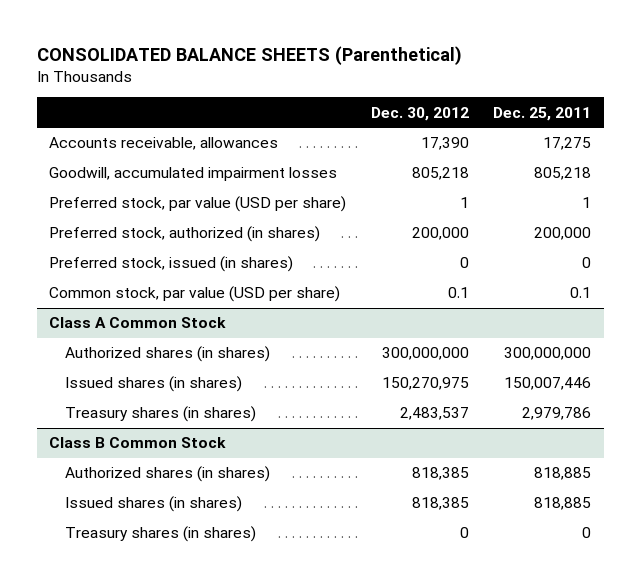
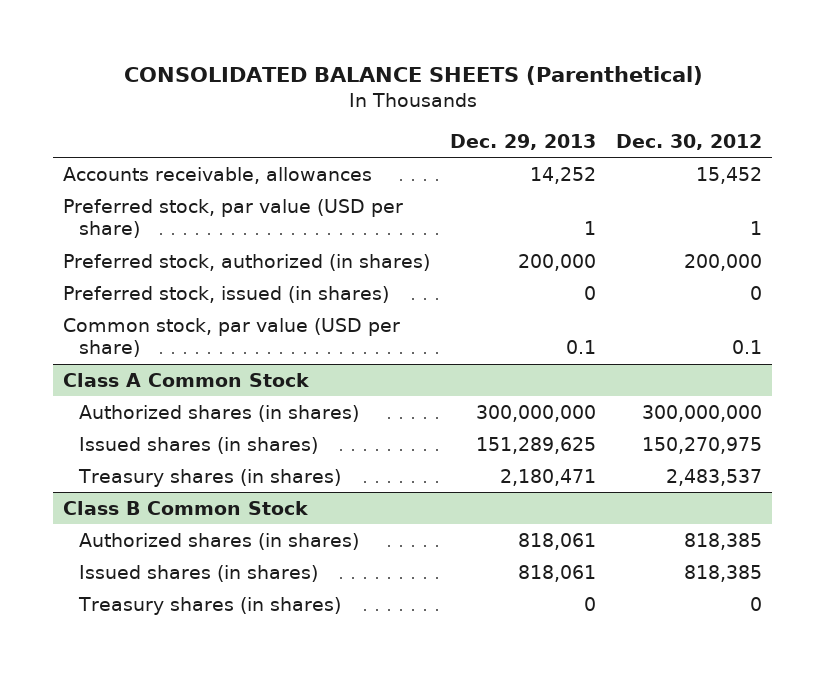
[493,106,592,121] Dec. 25, 2011 -> none
none -> [450,134,597,151] Dec. 29, 2013
[49,167,338,182] Goodwill, accumulated impairment losses -> none
[420,137,469,151] 17,390 -> [695,166,762,184] 15,452

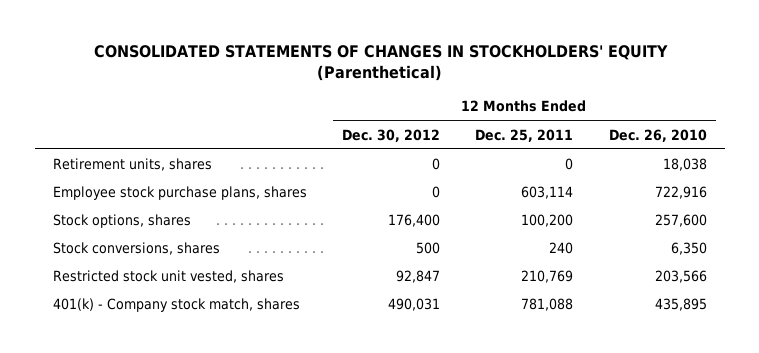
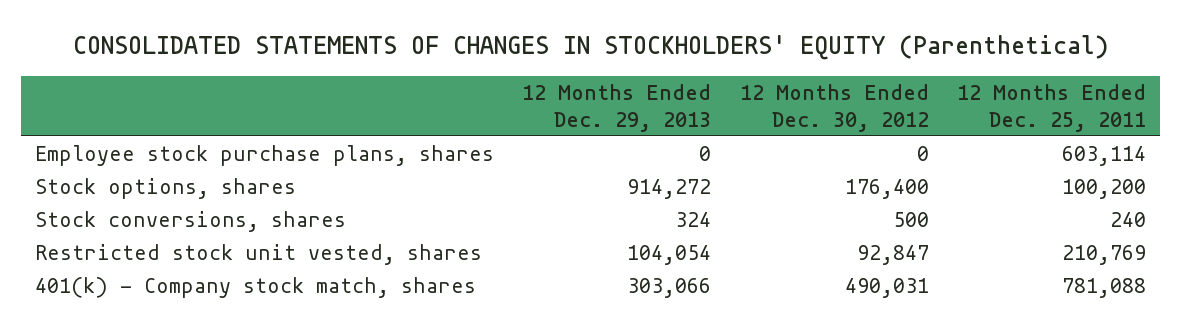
[608,128,707,142] Dec. 26, 2010 -> none
none -> [522,83,712,132] 12 Months Ended Dec. 29, 2013
[52,158,212,172] Retirement units, shares -> none

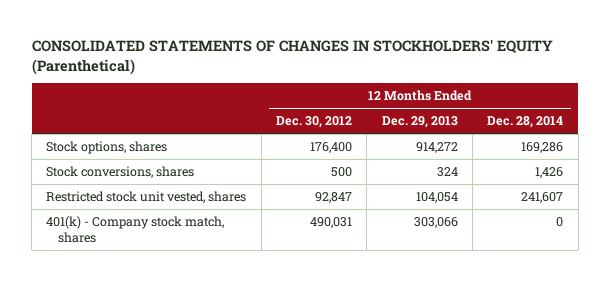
[957,83,1147,132] 12 Months Ended Dec. 25, 2011 -> none
none -> [487,116,564,129] Dec. 28, 2014
[35,144,495,166] Employee stock purchase plans, shares -> none

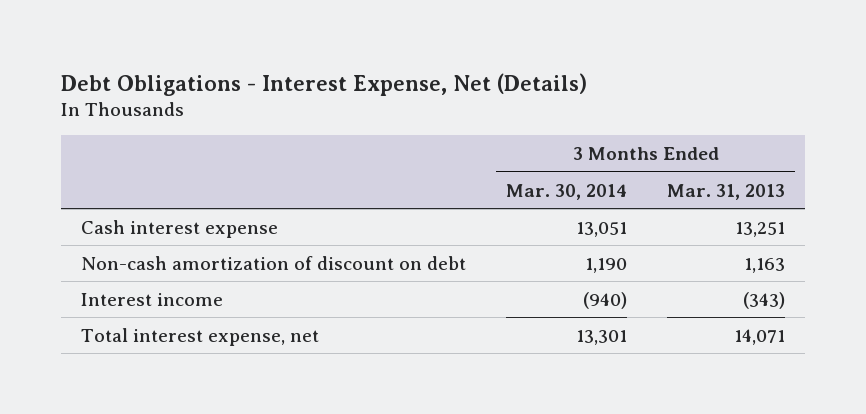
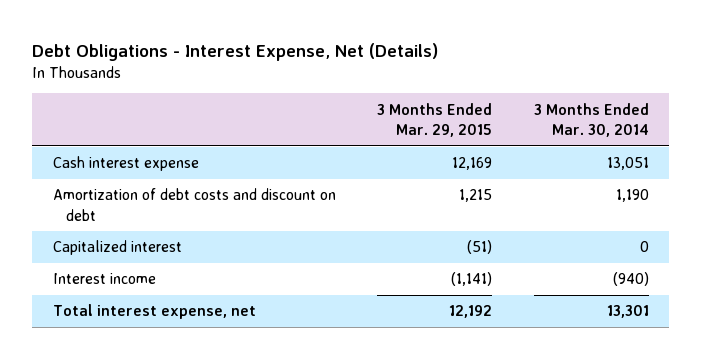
[666,183,785,200] Mar. 31, 2013 -> none
none -> [377,102,493,137] 3 Months Ended Mar. 29, 2015
[81,255,467,270] Non-cash amortization of discount on debt -> [53,188,337,221] Amortization of debt costs and discount on debt
none -> [53,240,183,256] Capitalized interest

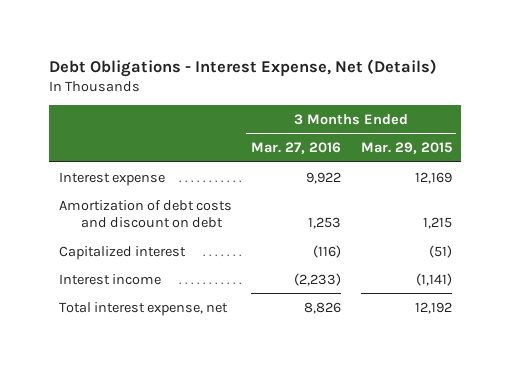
[533,102,649,137] 3 Months Ended Mar. 30, 2014 -> none
none -> [251,142,342,155] Mar. 27, 2016
[53,156,200,172] Cash interest expense -> [58,171,165,186] Interest expense

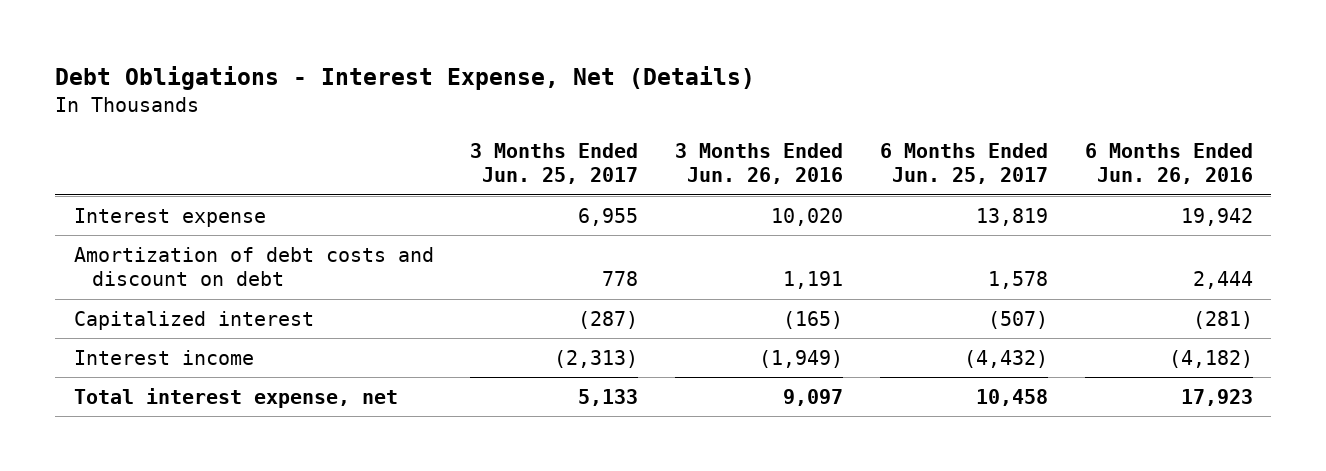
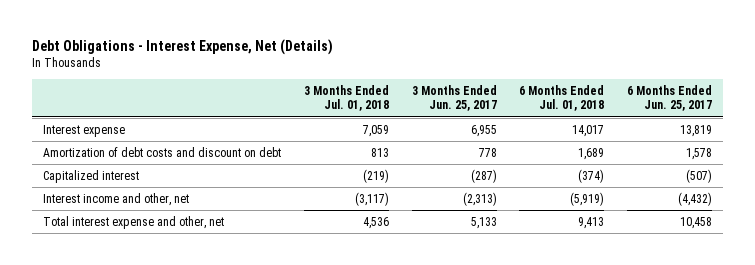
[675,142,844,185] 3 Months Ended Jun. 26, 2016 -> none
[1084,142,1253,185] 6 Months Ended Jun. 26, 2016 -> none
none -> [303,85,389,112] 3 Months Ended Jul. 01, 2018
none -> [519,85,605,112] 6 Months Ended Jul. 01, 2018
[73,349,254,365] Interest income -> [43,192,190,206] Interest income and other, net
[73,387,398,408] Total interest expense, net -> [43,215,225,229] Total interest expense and other, net

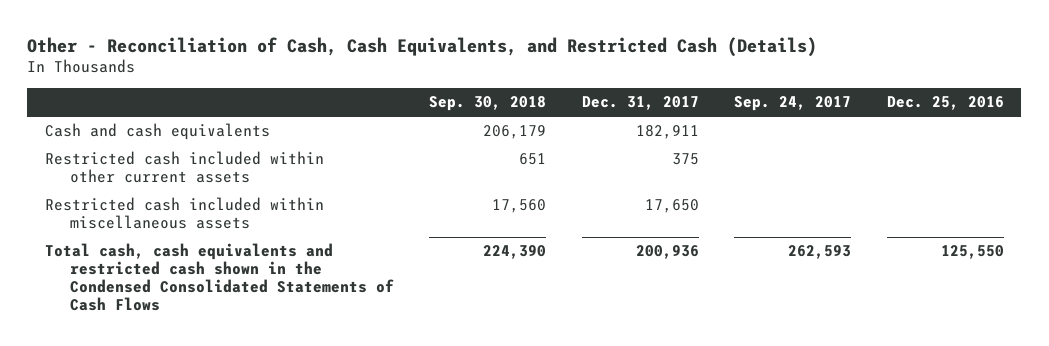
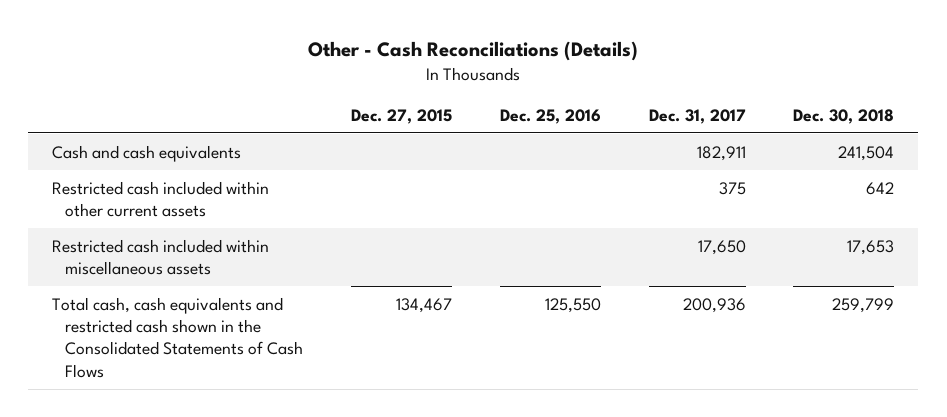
[27,36,818,57] Other - Reconciliation of Cash, Cash Equivalents, and Restricted Cash (Details) -> [308,40,639,61] Other - Cash Reconciliations (Details)
[429,96,547,112] Sep. 30, 2018 -> none
[734,96,852,112] Sep. 24, 2017 -> none
none -> [350,108,452,124] Dec. 27, 2015
none -> [793,108,895,124] Dec. 30, 2018
[45,243,394,312] Total cash, cash equivalents and restricted cash shown in the Condensed Consolidated Statements of Cash Flows -> [52,296,303,378] Total cash, cash equivalents and restricted cash shown in the Consolidated Statements of Cash Flows

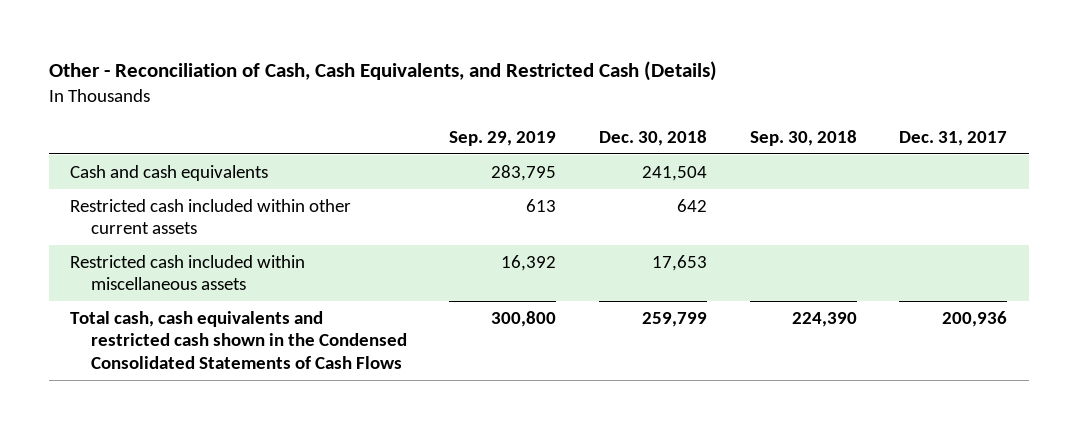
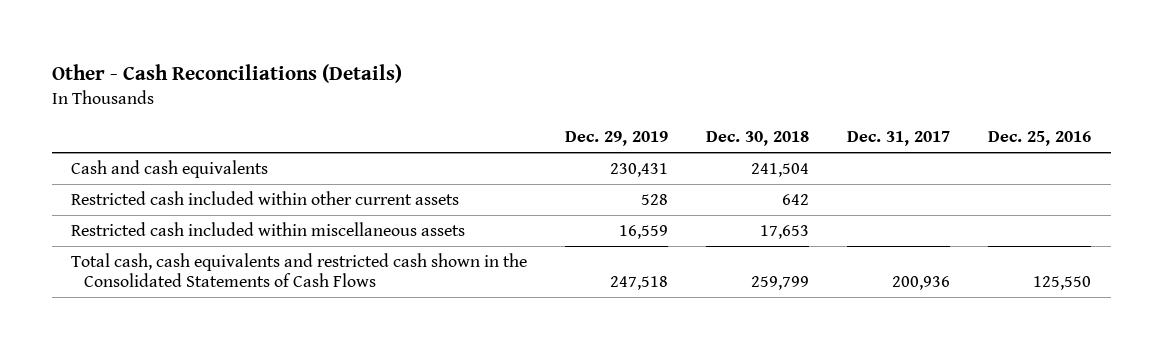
[48,61,717,82] Other - Reconciliation of Cash, Cash Equivalents, and Restricted Cash (Details) -> [52,63,403,83] Other - Cash Reconciliations (Details)
[449,130,557,146] Sep. 29, 2019 -> none
[749,129,857,146] Sep. 30, 2018 -> none
none -> [565,131,669,147] Dec. 29, 2019
none -> [988,131,1092,147] Dec. 25, 2016
[69,310,407,369] Total cash, cash equivalents and restricted cash shown in the Condensed Consolidated Statements of Cash Flows -> [71,253,528,288] Total cash, cash equivalents and restricted cash shown in the Consolidated Statements of Cash Flows

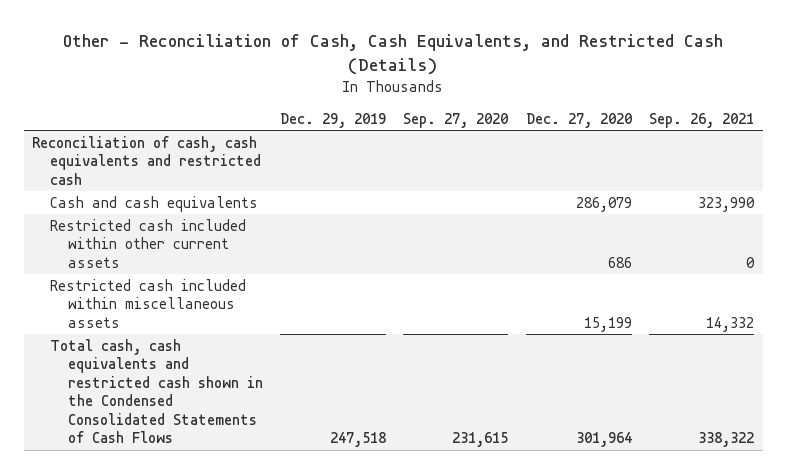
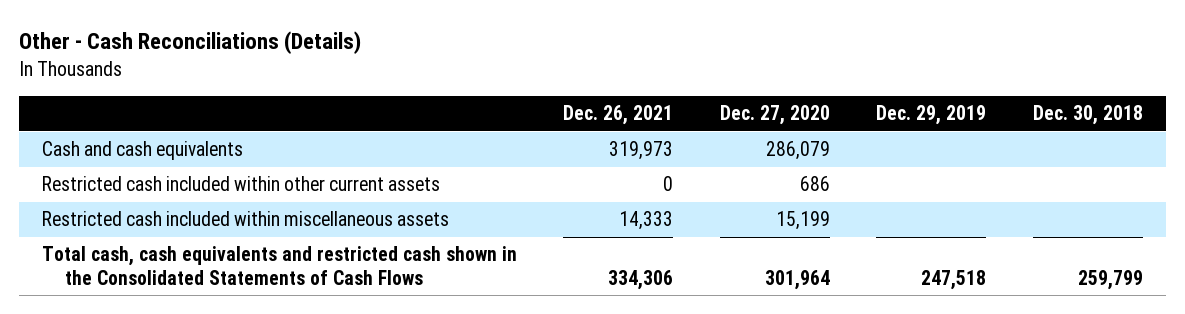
[63,34,724,75] Other - Reconciliation of Cash, Cash Equivalents, and Restricted Cash (Details) -> [18,31,361,55] Other - Cash Reconciliations (Details)
[403,112,509,128] Sep. 27, 2020 -> none
[649,112,755,128] Sep. 26, 2021 -> none
none -> [563,105,674,126] Dec. 26, 2021
none -> [1032,105,1143,126] Dec. 30, 2018
[32,135,261,185] Reconciliation of cash, cash equivalents and restricted cash -> none
[49,338,263,444] Total cash, cash equivalents and restricted cash shown in the Condensed Consolidated Statements of Cash Flows -> [41,246,517,285] Total cash, cash equivalents and restricted cash shown in the Consolidated Statements of Cash Flows

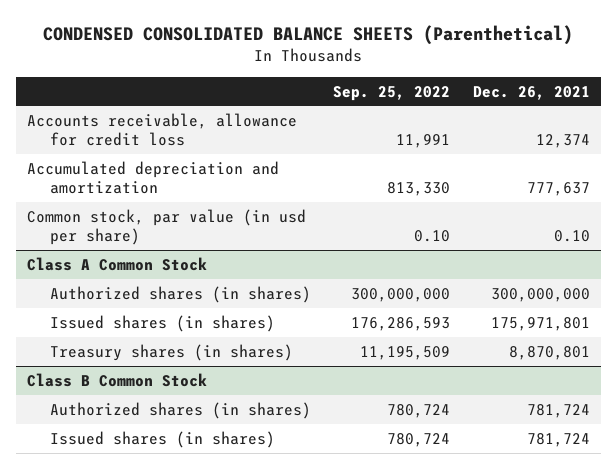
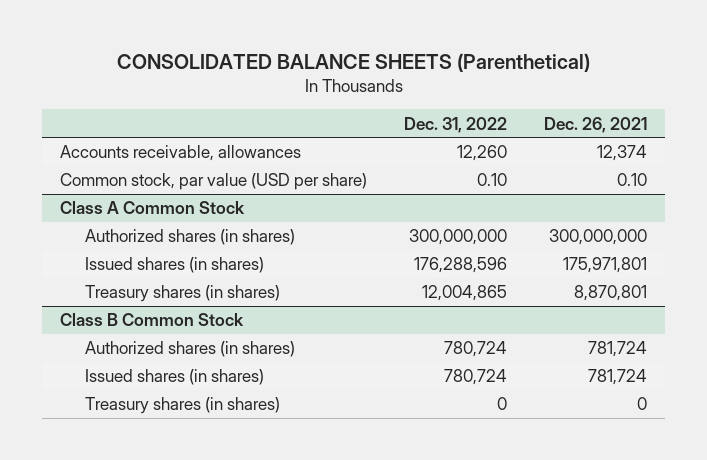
[43,25,574,46] CONDENSED CONSOLIDATED BALANCE SHEETS (Parenthetical) -> [116,52,590,72] CONSOLIDATED BALANCE SHEETS (Parenthetical)
[333,85,451,101] Sep. 25, 2022 -> none
none -> [404,116,508,133] Dec. 31, 2022
[26,160,279,195] Accumulated depreciation and amortization -> none
[26,112,297,147] Accounts receivable, allowance for credit loss -> [60,145,302,162] Accounts receivable, allowances
[26,208,306,246] Common stock, par value (in usd per share) -> [60,173,368,191] Common stock, par value (USD per share)
none -> [85,397,281,415] Treasury shares (in shares)

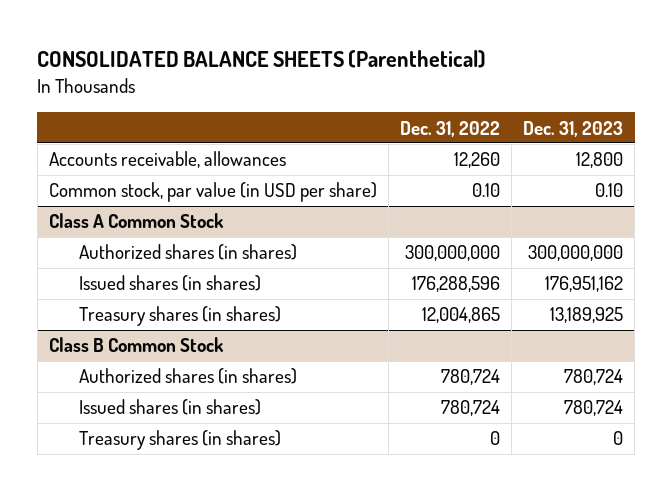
[544,116,648,133] Dec. 26, 2021 -> none
none -> [523,120,624,137] Dec. 31, 2023
[60,173,368,191] Common stock, par value (USD per share) -> [48,182,377,203] Common stock, par value (in USD per share)

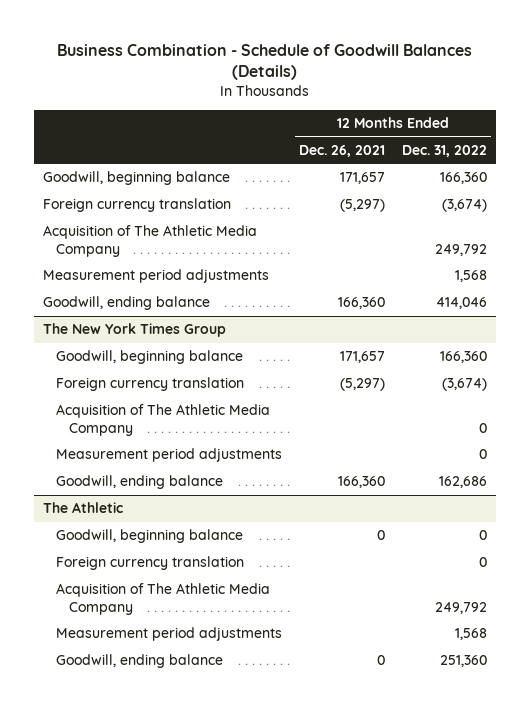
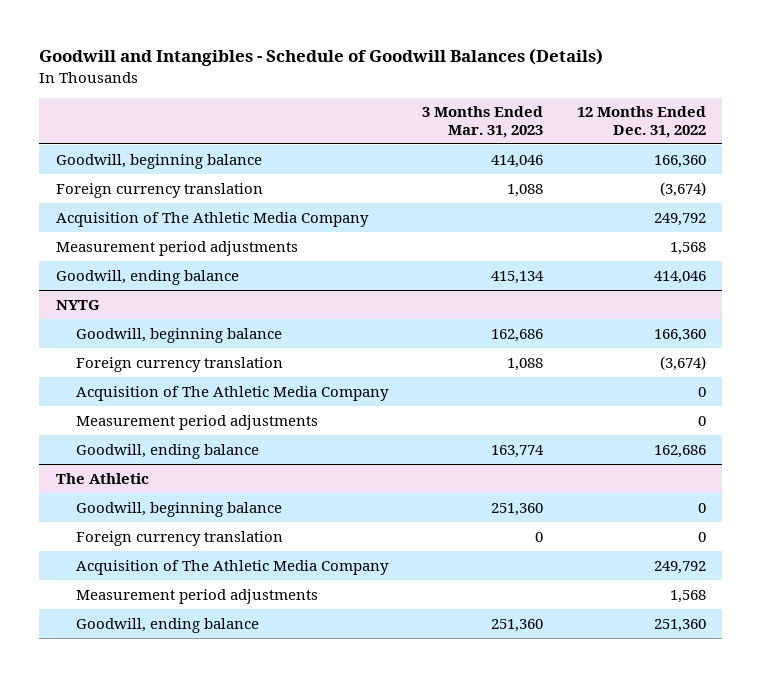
[56,43,472,81] Business Combination - Schedule of Goodwill Balances (Details) -> [39,48,604,67] Goodwill and Intangibles - Schedule of Goodwill Balances (Details)
[298,144,385,157] Dec. 26, 2021 -> none
none -> [421,106,543,138] 3 Months Ended Mar. 31, 2023
[42,323,226,338] The New York Times Group -> [56,299,101,310] NYTG

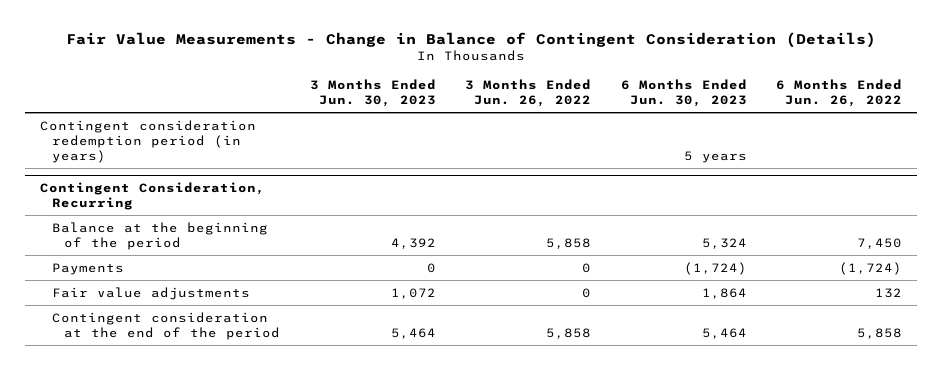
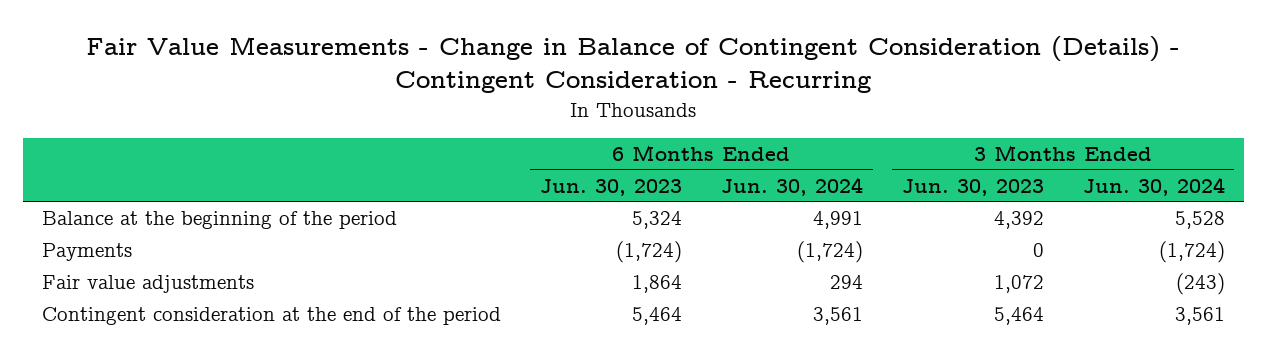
[66,32,877,49] Fair Value Measurements - Change in Balance of Contingent Consideration (Details) -> [86,36,1181,94] Fair Value Measurements - Change in Balance of Contingent Consideration (Details) - Contingent Consideration - Recurring
[465,79,592,108] 3 Months Ended Jun. 26, 2022 -> none
[776,79,903,108] 6 Months Ended Jun. 26, 2022 -> none
none -> [720,176,863,196] Jun. 30, 2024
none -> [1082,176,1225,196] Jun. 30, 2024
[40,119,257,163] Contingent consideration redemption period (in years) -> none
[40,182,266,211] Contingent Consideration, Recurring -> none

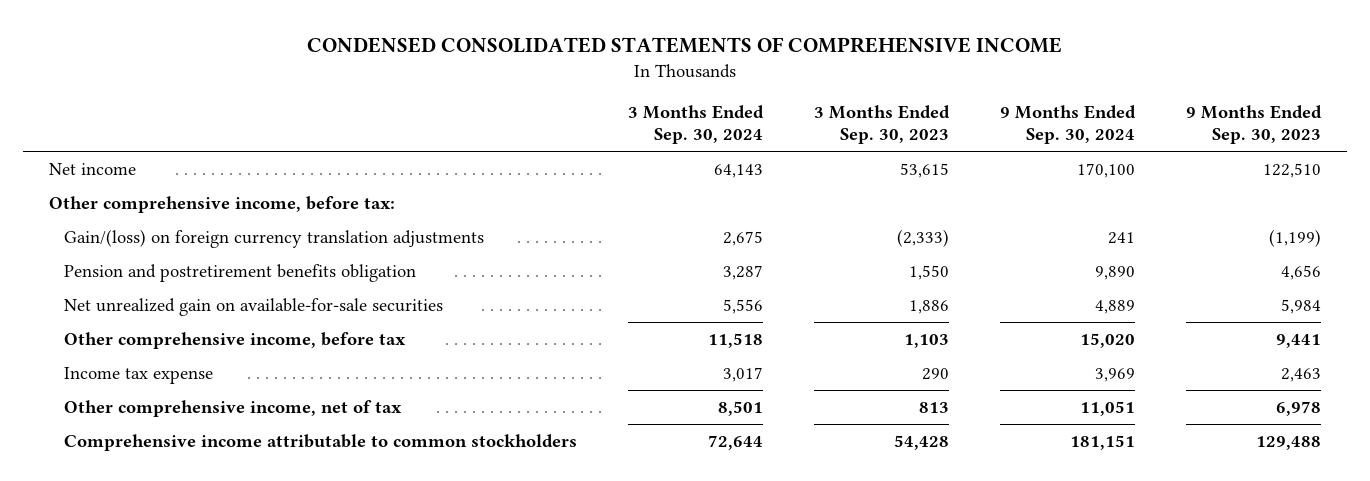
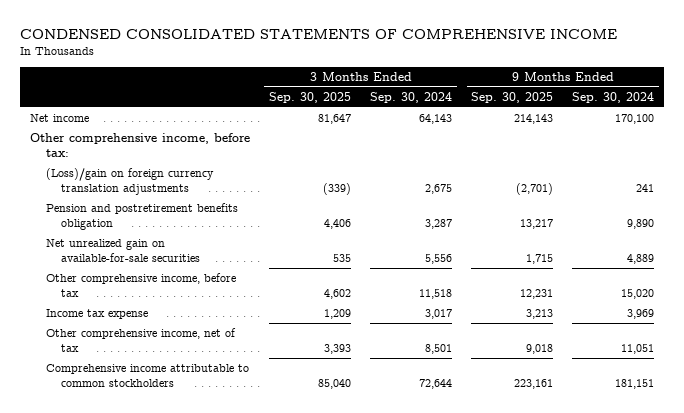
[813,105,950,145] 3 Months Ended Sep. 30, 2023 -> none
[1186,105,1323,145] 9 Months Ended Sep. 30, 2023 -> none
none -> [269,91,352,103] Sep. 30, 2025
none -> [471,91,554,103] Sep. 30, 2025
[63,229,484,249] Gain/(loss) on foreign currency translation adjustments -> [45,168,214,195] (Loss)/gain on foreign currency translation adjustments

